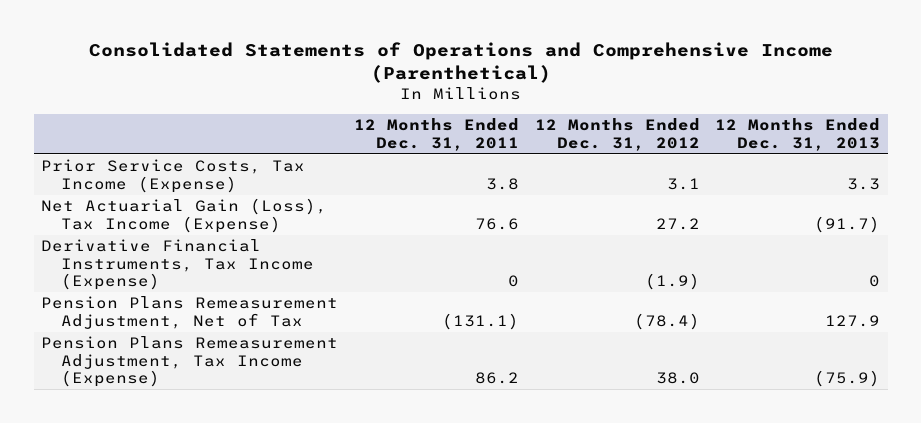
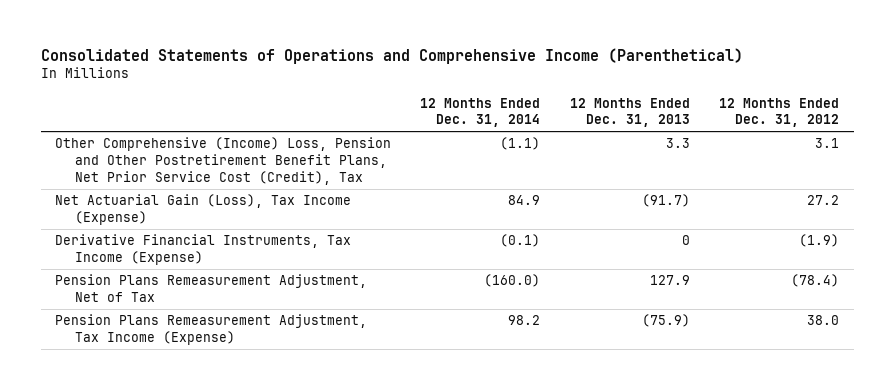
[353,118,519,151] 12 Months Ended Dec. 31, 2011 -> none
none -> [420,97,541,128] 12 Months Ended Dec. 31, 2014
[41,159,306,193] Prior Service Costs, Tax Income (Expense) -> [55,137,392,185] Other Comprehensive (Income) Loss, Pension and Other Postretirement Benefit Plans, Net Prior Service Cost (Credit), Tax

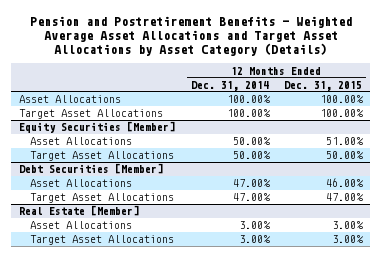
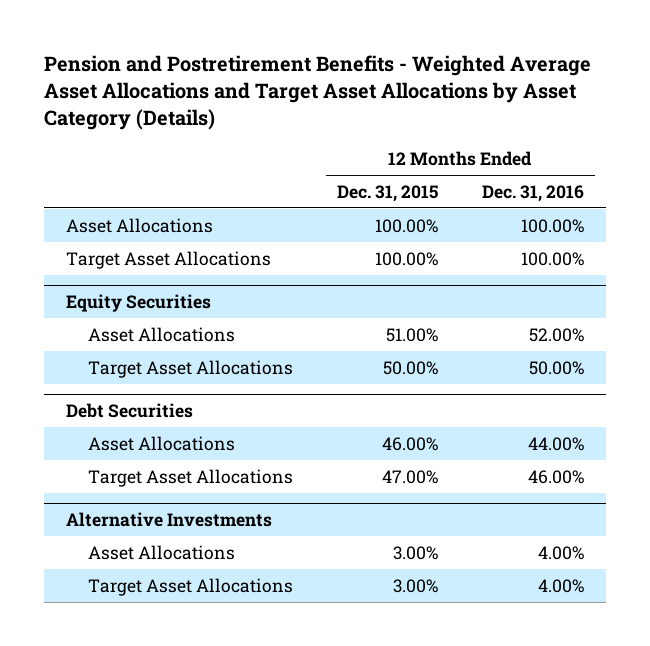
[190,80,269,91] Dec. 31, 2014 -> none
none -> [481,184,584,202] Dec. 31, 2016
[18,121,175,134] Equity Securities [Member] -> [66,294,212,313] Equity Securities
[18,163,163,175] Debt Securities [Member] -> [66,403,194,419] Debt Securities
[18,205,139,217] Real Estate [Member] -> none
none -> [66,512,273,528] Alternative Investments

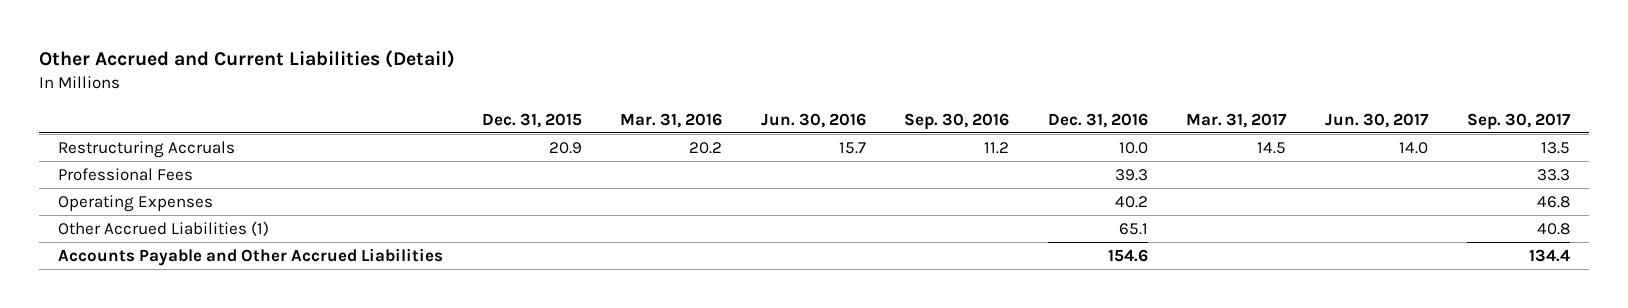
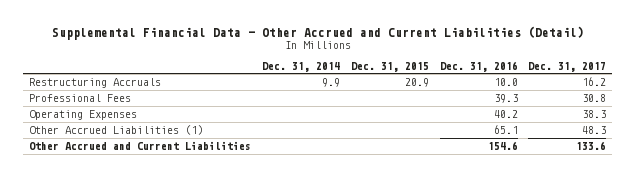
[38,50,455,69] Other Accrued and Current Liabilities (Detail) -> [51,25,584,40] Supplemental Financial Data - Other Accrued and Current Liabilities (Detail)
[620,112,723,128] Mar. 31, 2016 -> none
[760,112,866,128] Jun. 30, 2016 -> none
[904,112,1010,130] Sep. 30, 2016 -> none
[1186,112,1288,128] Mar. 31, 2017 -> none
[1325,112,1430,128] Jun. 30, 2017 -> none
[1466,112,1571,130] Sep. 30, 2017 -> none
none -> [261,61,340,72] Dec. 31, 2014
none -> [528,61,607,72] Dec. 31, 2017
[57,247,443,266] Accounts Payable and Other Accrued Liabilities -> [28,140,251,150] Other Accrued and Current Liabilities

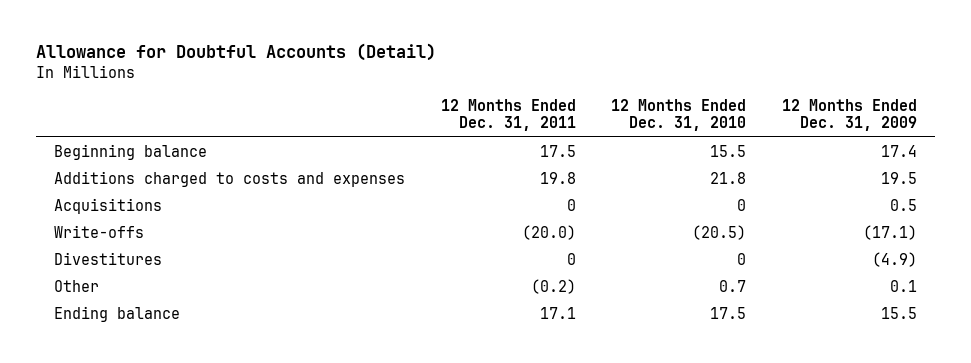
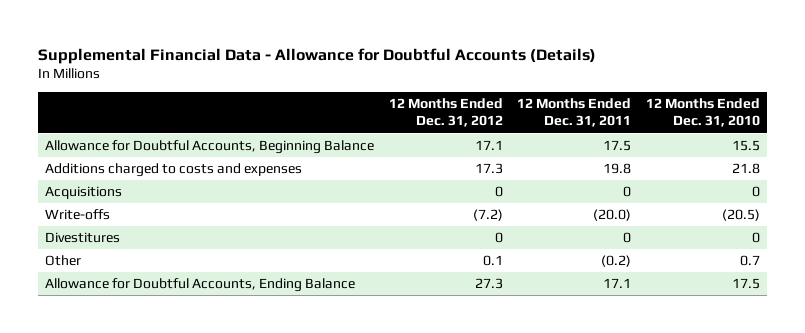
[35,43,436,62] Allowance for Doubtful Accounts (Detail) -> [37,47,596,64] Supplemental Financial Data - Allowance for Doubtful Accounts (Details)
[782,98,918,132] 12 Months Ended Dec. 31, 2009 -> none
none -> [388,98,503,128] 12 Months Ended Dec. 31, 2012
[53,143,207,160] Beginning balance -> [45,140,375,155] Allowance for Doubtful Accounts, Beginning Balance
[53,305,180,322] Ending balance -> [45,278,356,293] Allowance for Doubtful Accounts, Ending Balance

